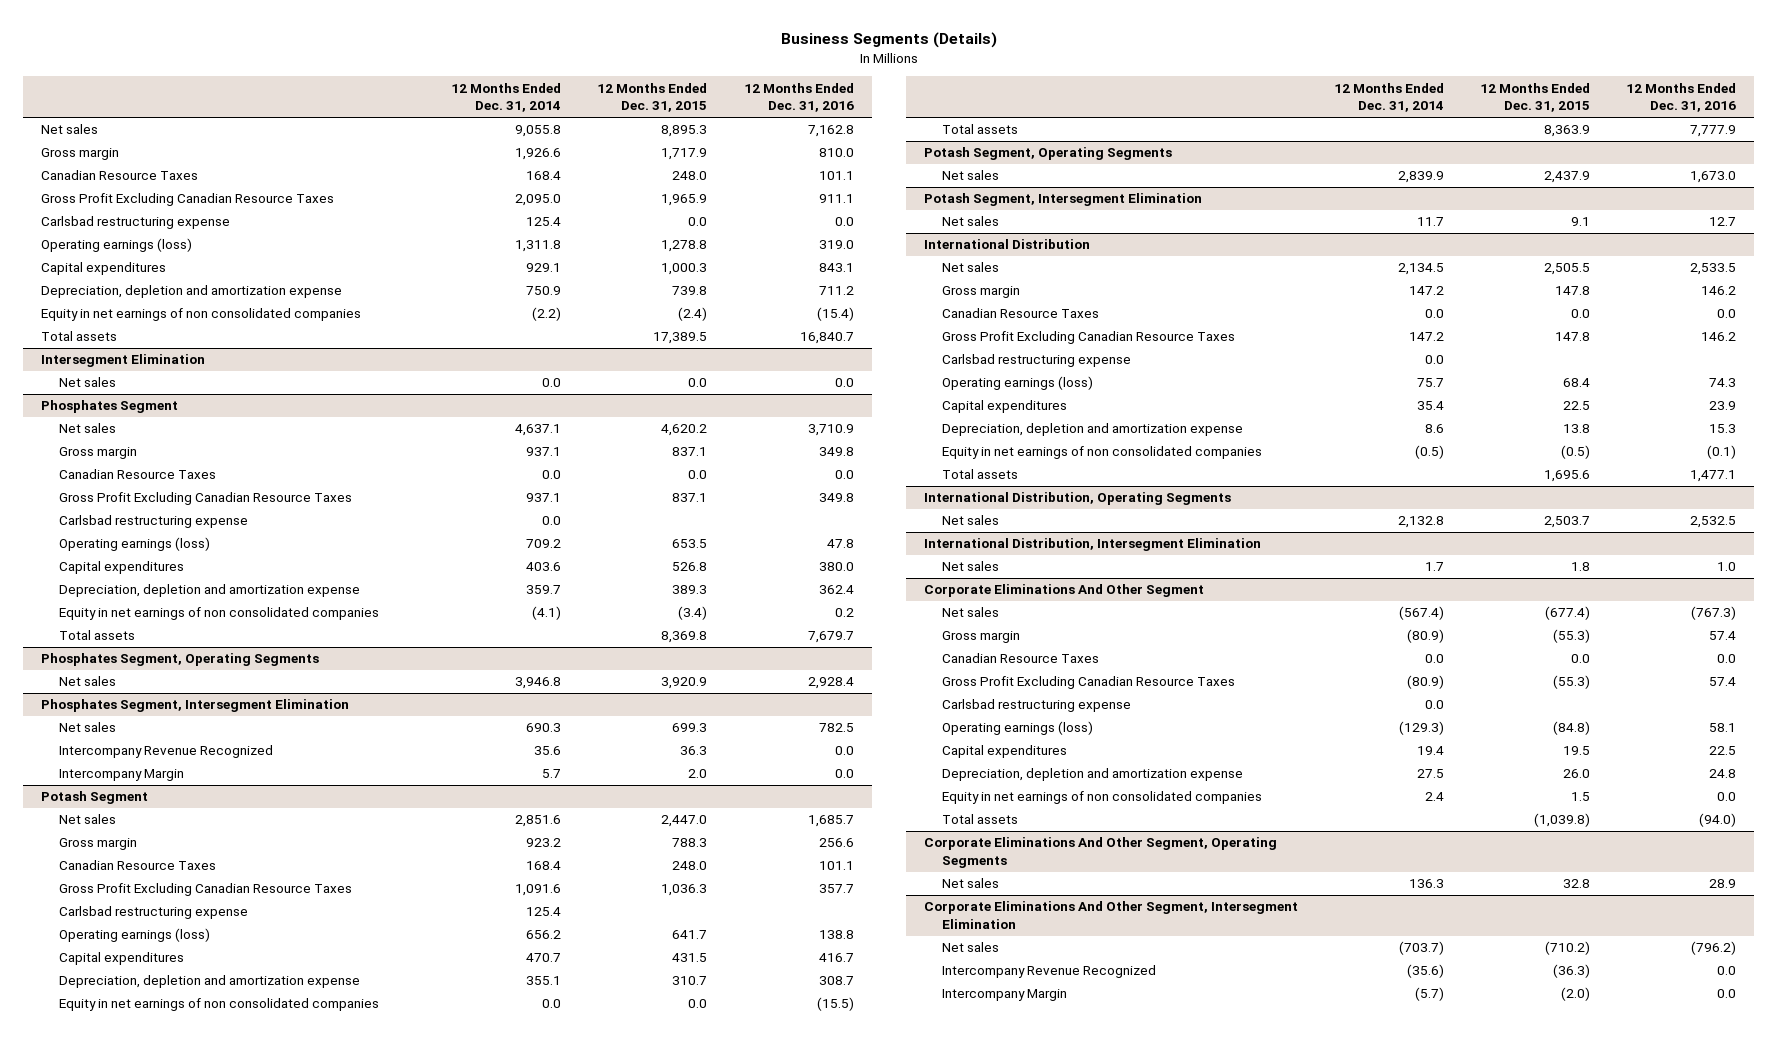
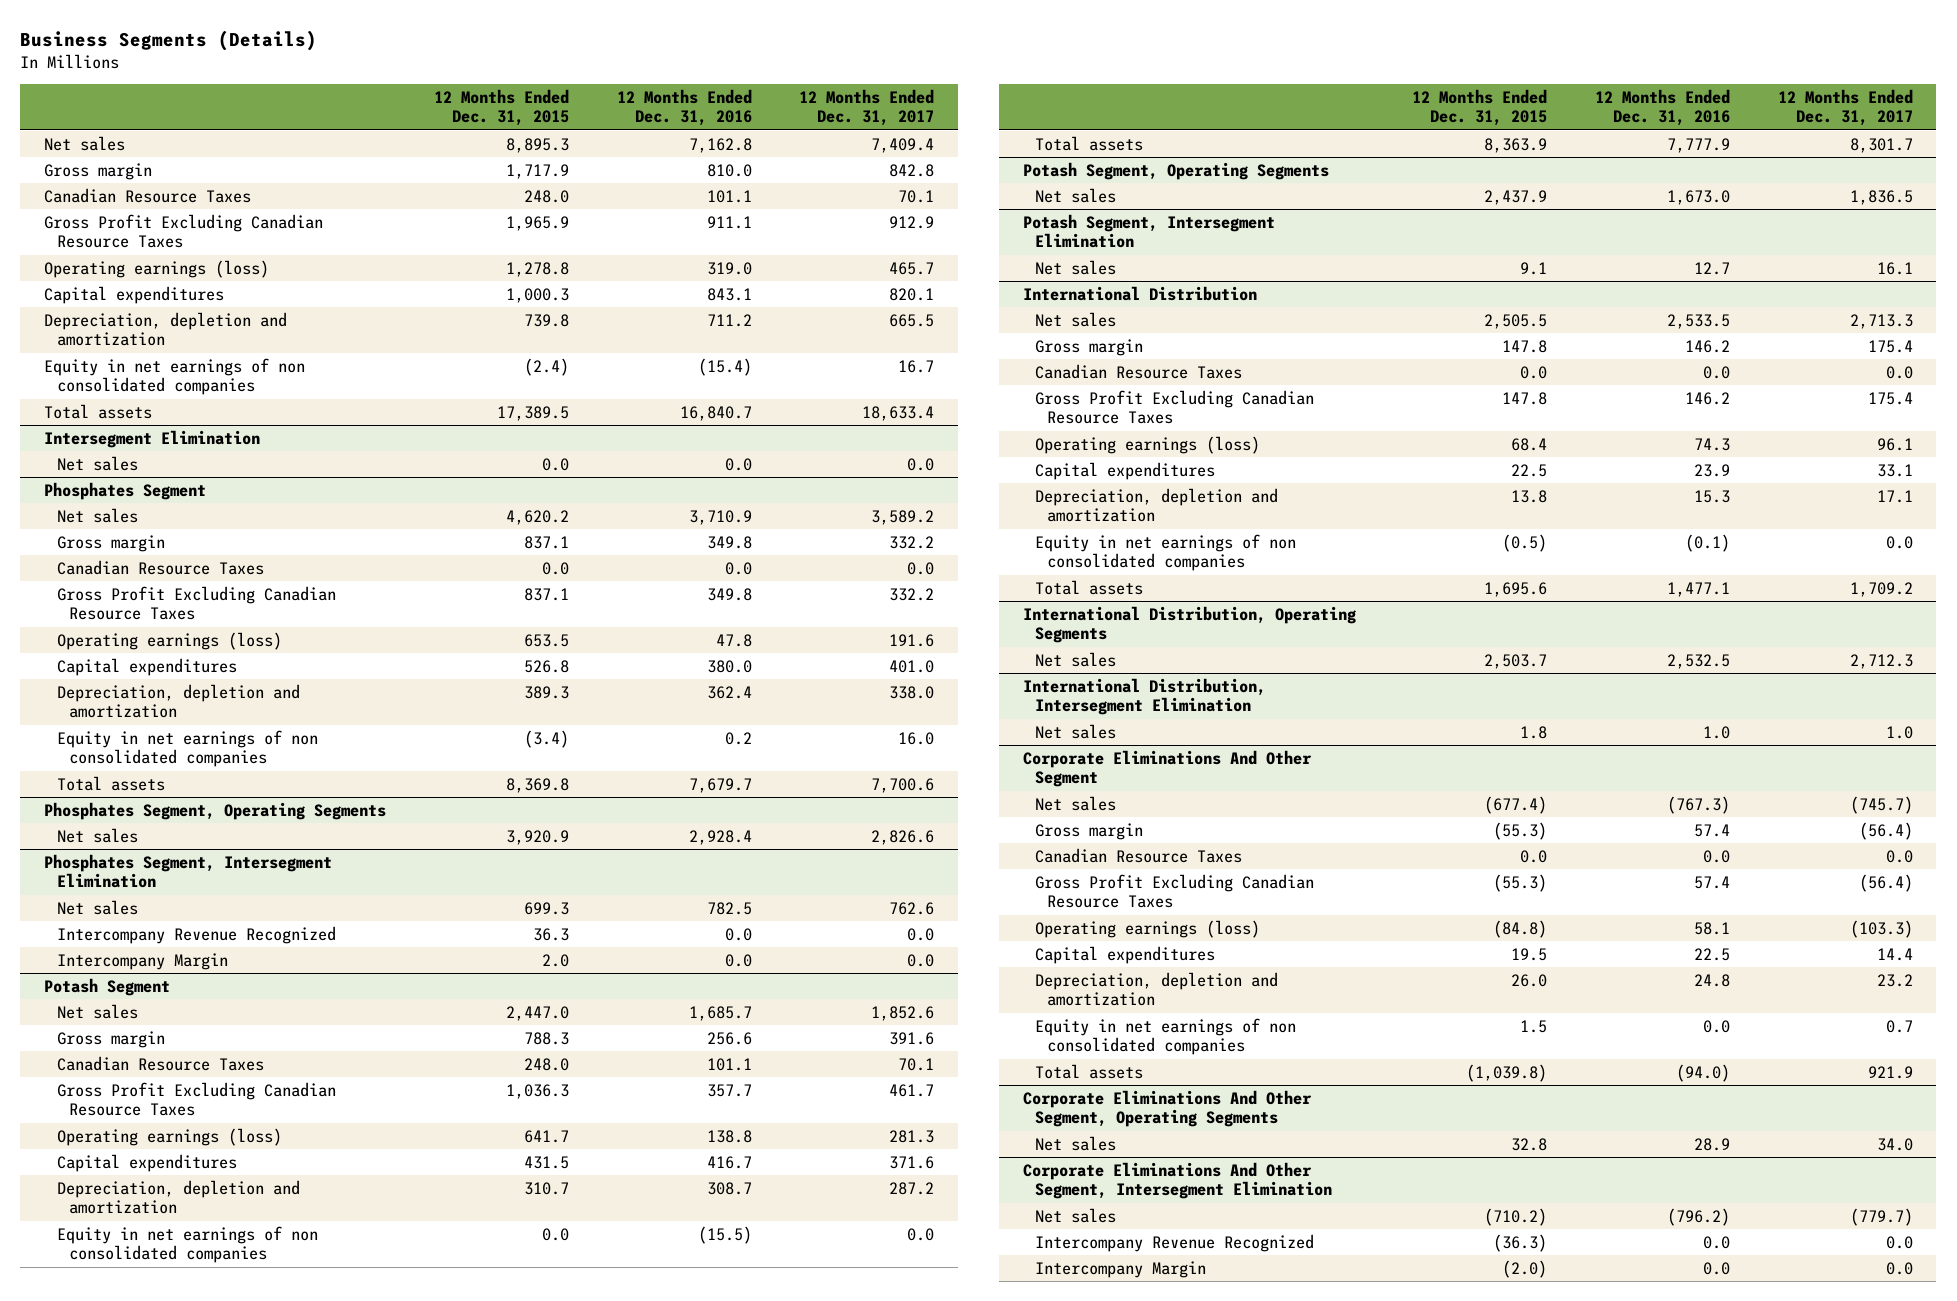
[451,82,562,113] 12 Months Ended Dec. 31, 2014 -> none
none -> [799,88,935,127] 12 Months Ended Dec. 31, 2017
[41,216,231,230] Carlsbad restructuring expense -> none
[41,285,343,299] Depreciation, depletion and amortization expense -> [44,311,288,347] Depreciation, depletion and amortization
[59,515,249,529] Carlsbad restructuring expense -> none
[59,584,361,598] Depreciation, depletion and amortization expense -> [56,683,300,719] Depreciation, depletion and amortization
[59,906,249,920] Carlsbad restructuring expense -> none
[59,975,361,989] Depreciation, depletion and amortization expense -> [56,1179,300,1215] Depreciation, depletion and amortization
[941,354,1131,368] Carlsbad restructuring expense -> none
[941,423,1243,437] Depreciation, depletion and amortization expense -> [1035,487,1279,523] Depreciation, depletion and amortization
[941,699,1131,713] Carlsbad restructuring expense -> none
[941,768,1243,782] Depreciation, depletion and amortization expense -> [1035,971,1279,1007] Depreciation, depletion and amortization

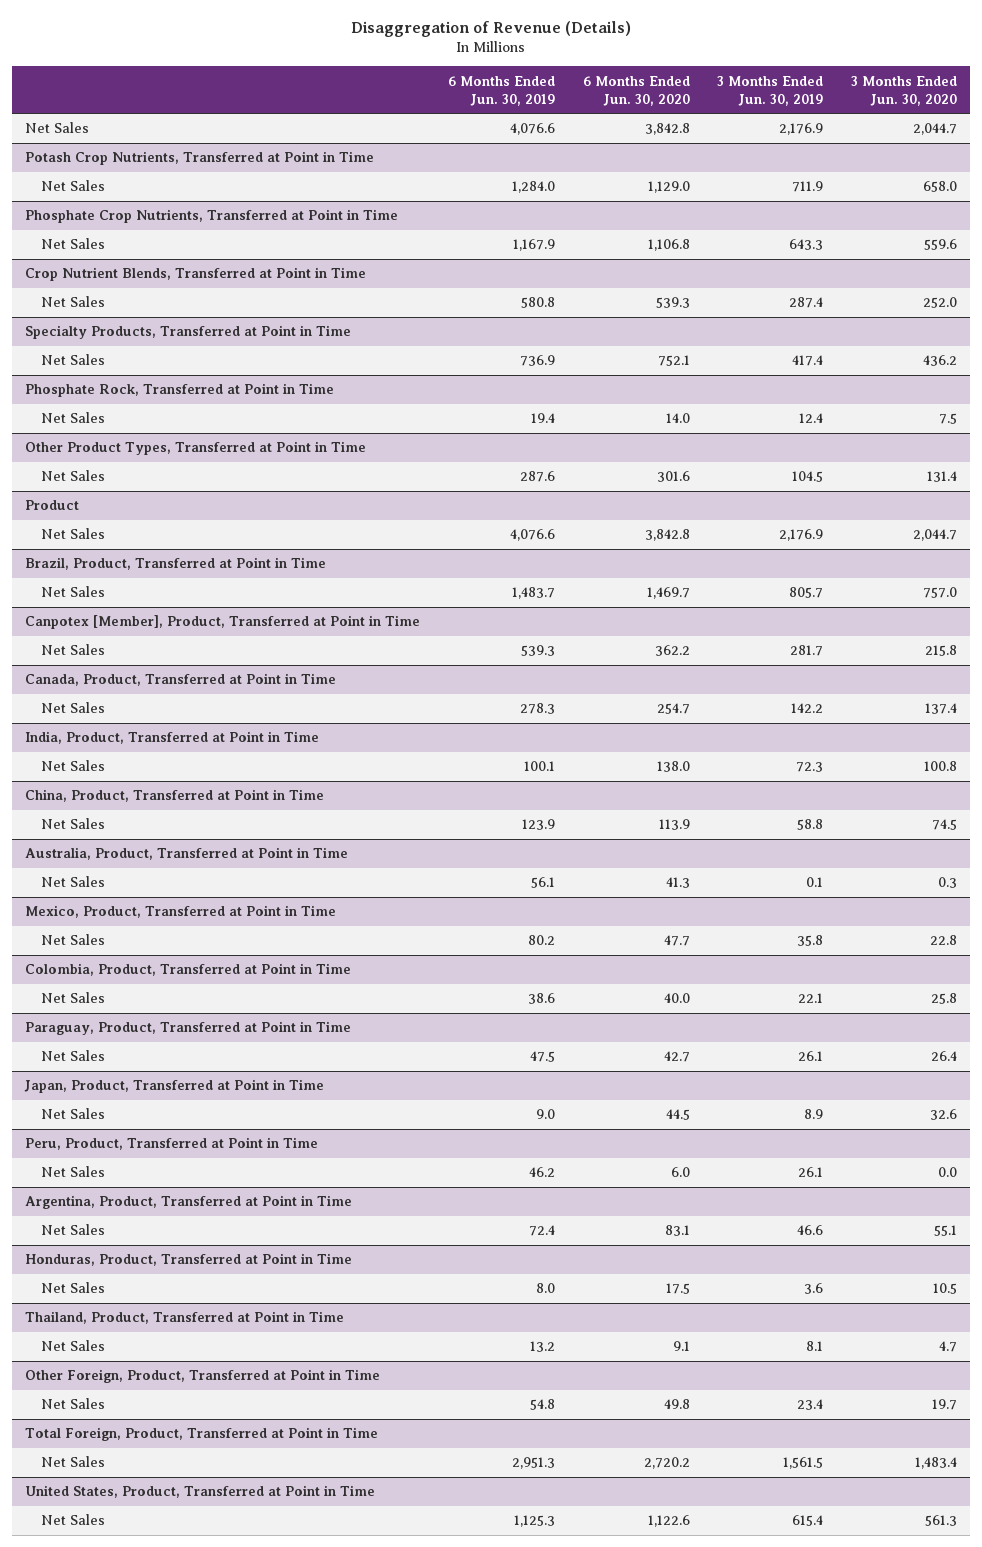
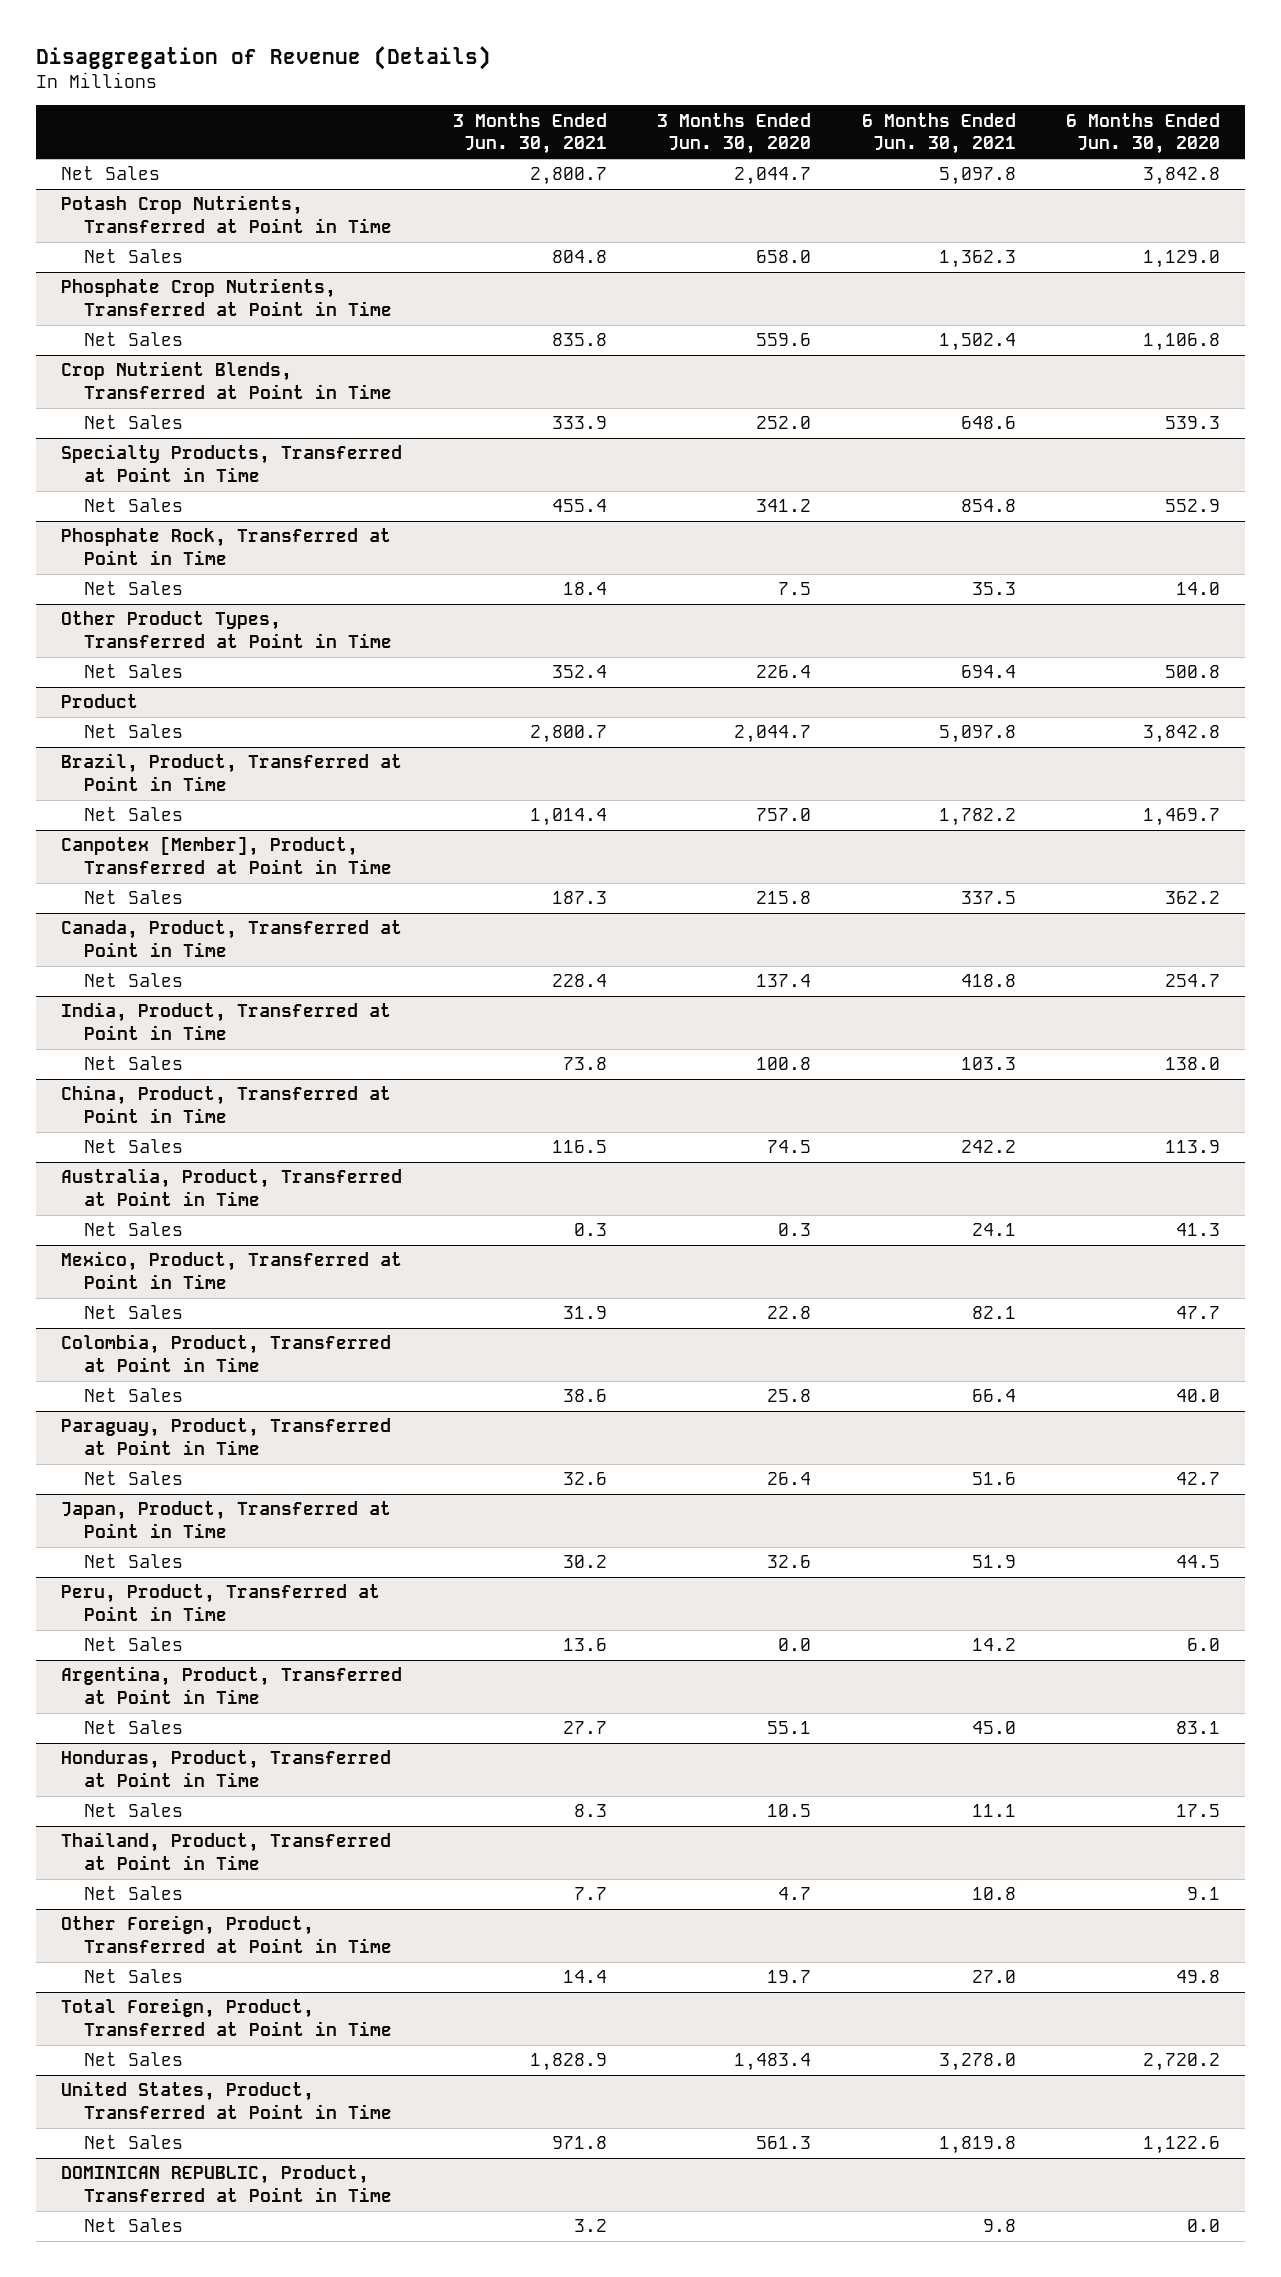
[447,75,555,106] 6 Months Ended Jun. 30, 2019 -> none
[717,75,824,106] 3 Months Ended Jun. 30, 2019 -> none
none -> [452,112,607,155] 3 Months Ended Jun. 30, 2021
none -> [861,112,1016,155] 6 Months Ended Jun. 30, 2021
[657,355,690,367] 752.1 -> [1165,499,1221,513] 552.9
[922,355,957,367] 436.2 -> [756,499,812,513] 341.2
[656,471,690,483] 301.6 -> [1165,665,1221,679] 500.8
[926,471,957,483] 131.4 -> [756,665,812,679] 226.4
none -> [61,2165,393,2202] DOMINICAN REPUBLIC, Product, Transferred at Point in Time
none -> [84,2218,184,2233] Net Sales

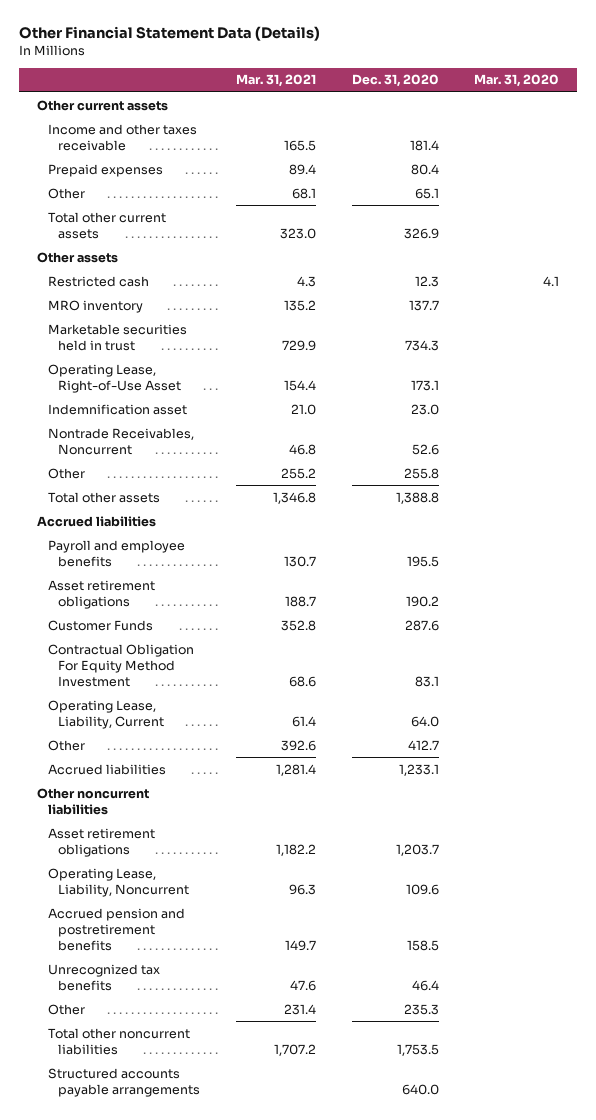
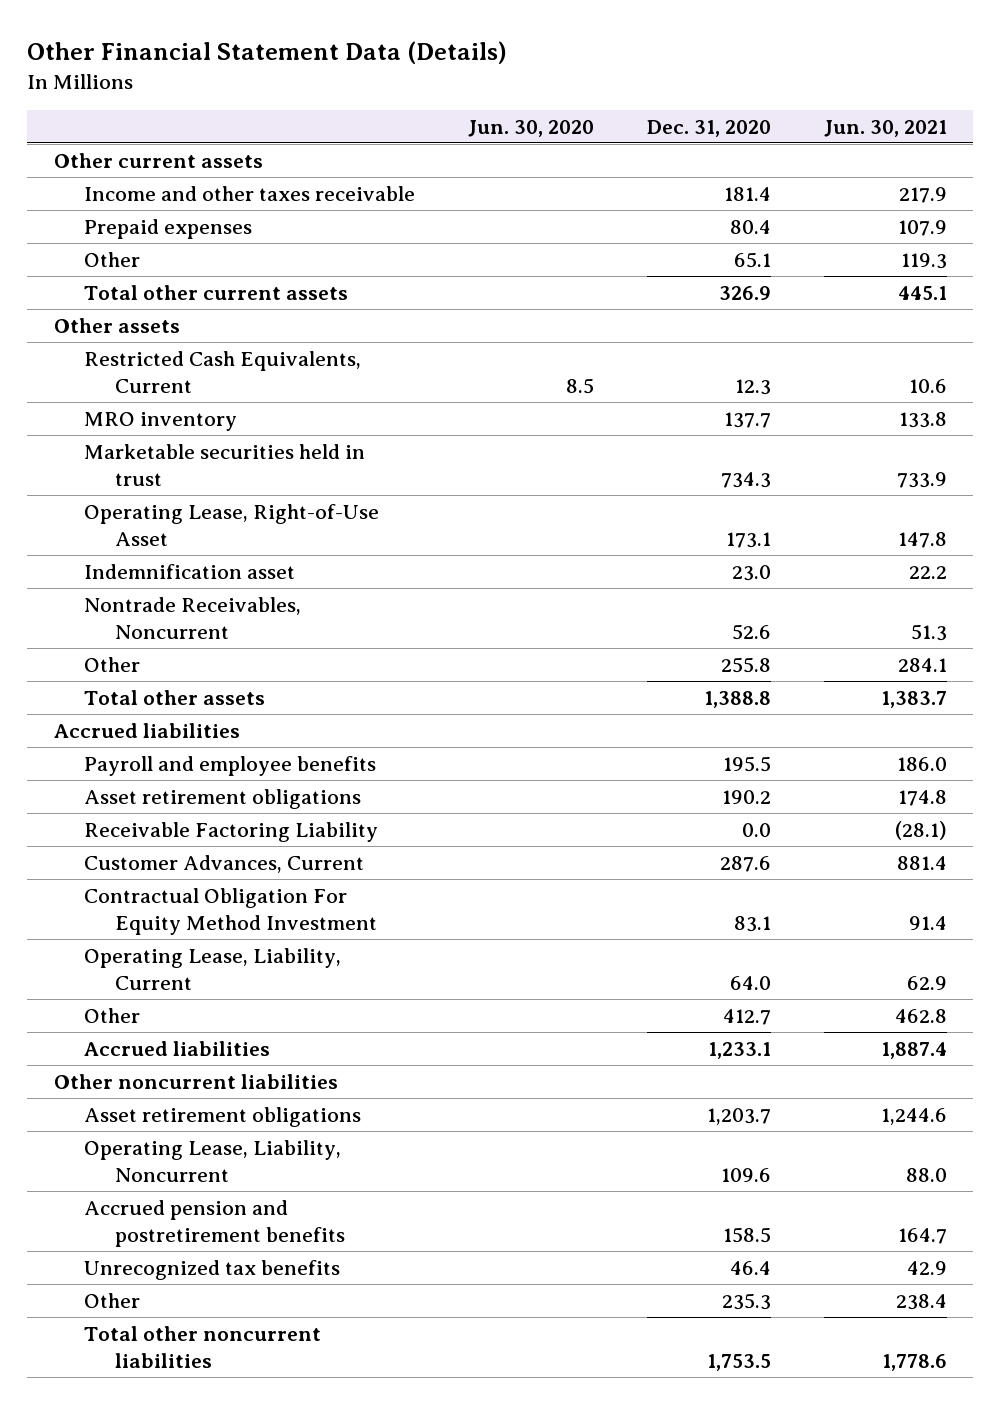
[236,74,317,88] Mar. 31, 2021 -> none
[474,74,560,88] Mar. 31, 2020 -> none
none -> [468,119,595,137] Jun. 30, 2020
none -> [823,119,947,137] Jun. 30, 2021
[47,275,149,287] Restricted cash -> [84,350,362,393] Restricted Cash Equivalents, Current
none -> [84,821,379,842] Receivable Factoring Liability
[47,619,153,631] Customer Funds -> [84,854,365,873] Customer Advances, Current
[47,1067,201,1097] Structured accounts payable arrangements -> none

